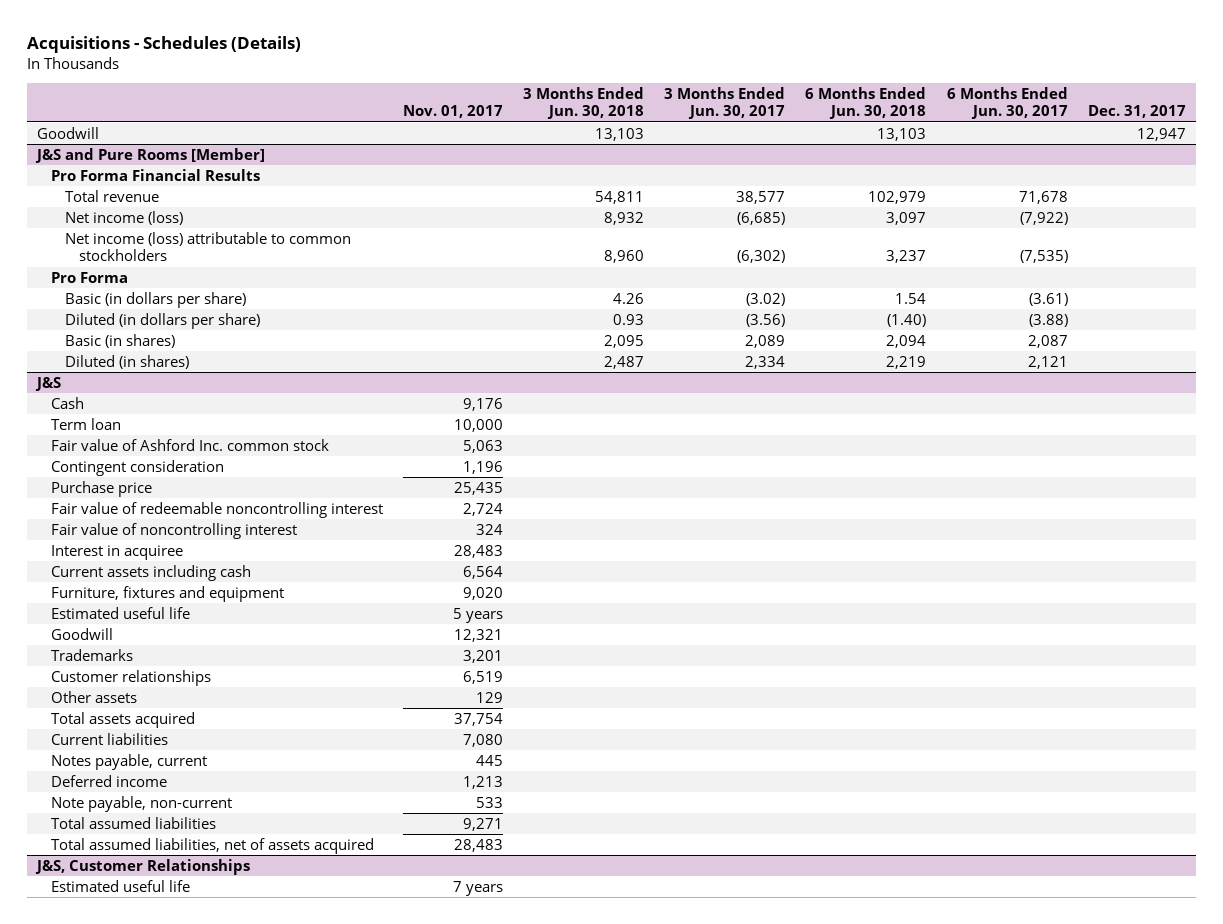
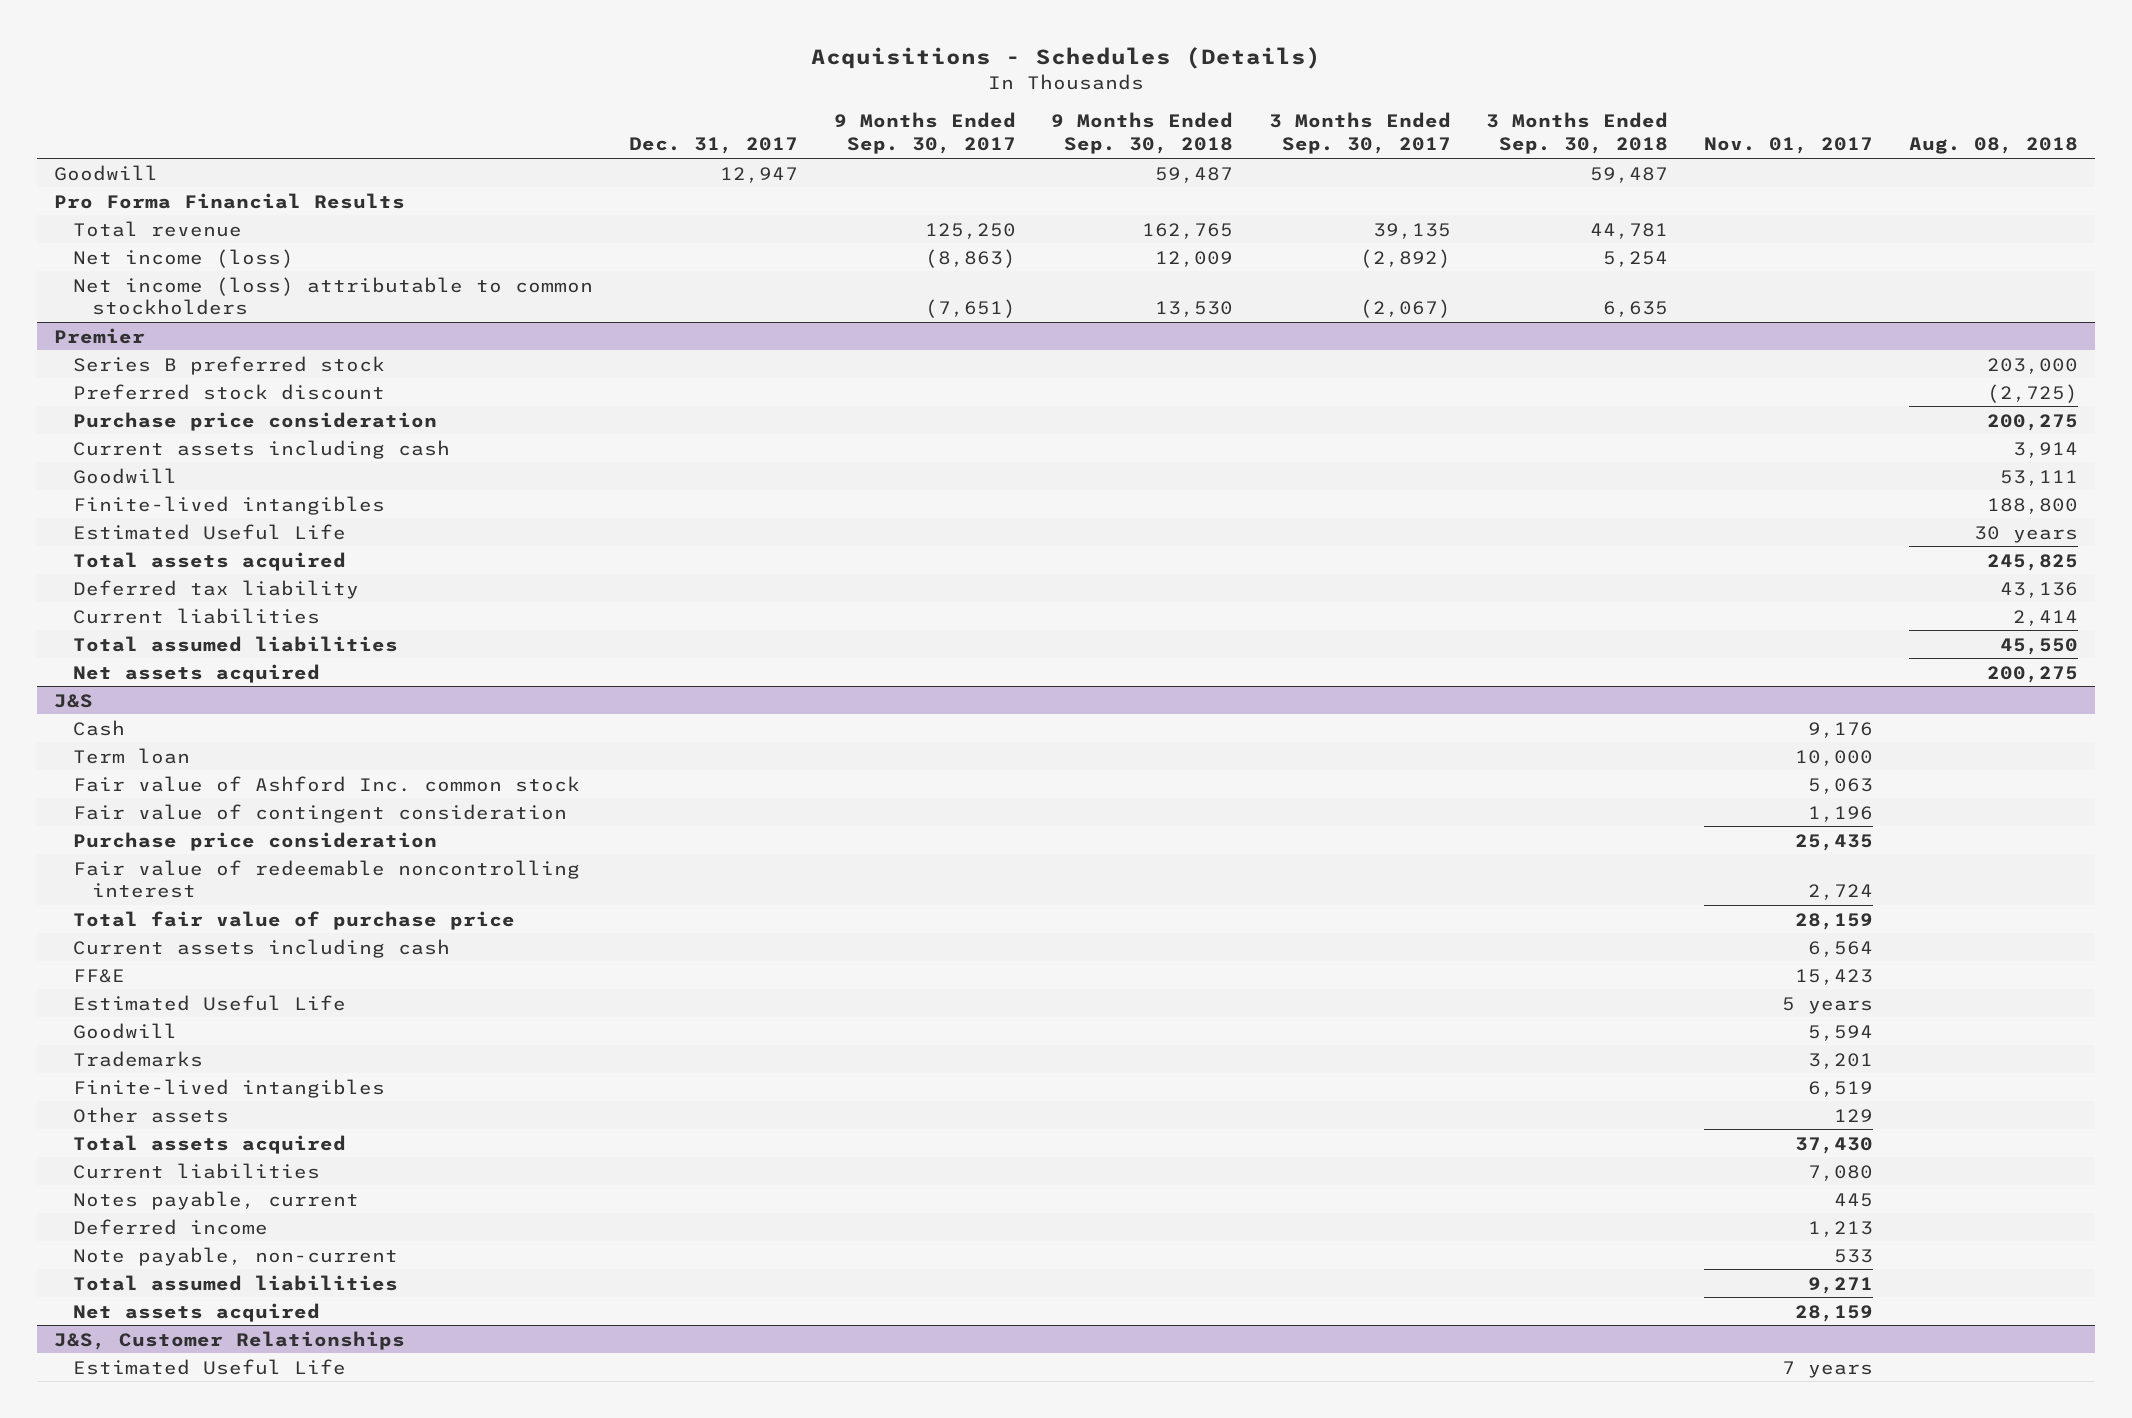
[523,87,645,120] 3 Months Ended Jun. 30, 2018 -> none
[664,87,786,120] 3 Months Ended Jun. 30, 2017 -> none
[805,87,927,120] 6 Months Ended Jun. 30, 2018 -> none
[946,87,1068,120] 6 Months Ended Jun. 30, 2017 -> none
none -> [833,112,1016,155] 9 Months Ended Sep. 30, 2017
none -> [1051,112,1234,155] 9 Months Ended Sep. 30, 2018
none -> [1268,112,1451,155] 3 Months Ended Sep. 30, 2017
none -> [1486,112,1669,155] 3 Months Ended Sep. 30, 2018
none -> [1908,137,2078,155] Aug. 08, 2018
[35,147,266,163] J&S and Pure Rooms [Member] -> none
[51,168,261,181] Pro Forma Financial Results -> none
[65,189,160,202] Total revenue -> none
[65,210,184,225] Net income (loss) -> none
[65,231,352,262] Net income (loss) attributable to common stockholders -> none
[51,271,129,283] Pro Forma -> none
[65,291,247,308] Basic (in dollars per share) -> none
[65,312,261,329] Diluted (in dollars per share) -> none
[65,333,176,348] Basic (in shares) -> none
[65,354,190,369] Diluted (in shares) -> none
none -> [54,192,406,209] Pro Forma Financial Results
none -> [73,220,243,237] Total revenue
none -> [73,248,295,268] Net income (loss)
none -> [73,276,594,316] Net income (loss) attributable to common stockholders
none -> [54,327,146,344] Premier
none -> [73,355,386,375] Series B preferred stock
none -> [73,383,386,400] Preferred stock discount
none -> [73,411,438,431] Purchase price consideration
none -> [73,439,451,459] Current assets including cash
none -> [73,467,178,484] Goodwill
none -> [73,495,386,515] Finite-lived intangibles
none -> [73,523,347,540] Estimated Useful Life
none -> [73,551,347,571] Total assets acquired
none -> [73,579,360,599] Deferred tax liability
none -> [73,607,321,624] Current liabilities
none -> [73,635,399,652] Total assumed liabilities
none -> [73,663,321,683] Net assets acquired
[51,459,225,476] Contingent consideration -> [73,803,568,823] Fair value of contingent consideration
[51,480,153,497] Purchase price -> [73,831,438,851] Purchase price consideration
[51,522,298,539] Fair value of noncontrolling interest -> none
[51,544,184,560] Interest in acquiree -> none
none -> [73,910,516,930] Total fair value of purchase price
[51,585,285,602] Furniture, fixtures and equipment -> none
none -> [73,968,126,983] FF&E
[51,606,191,619] Estimated useful life -> [73,994,347,1011] Estimated Useful Life
[454,628,504,642] 12,321 -> [1808,1024,1874,1041] 5,594
[51,669,212,686] Customer relationships -> [73,1078,386,1098] Finite-lived intangibles
[454,712,504,726] 37,754 -> [1795,1136,1874,1154] 37,430
[51,837,375,854] Total assumed liabilities, net of assets acquired -> [73,1302,321,1322] Net assets acquired
[454,838,504,852] 28,483 -> [1795,1304,1874,1322] 28,159
[51,879,191,892] Estimated useful life -> [73,1358,347,1375] Estimated Useful Life

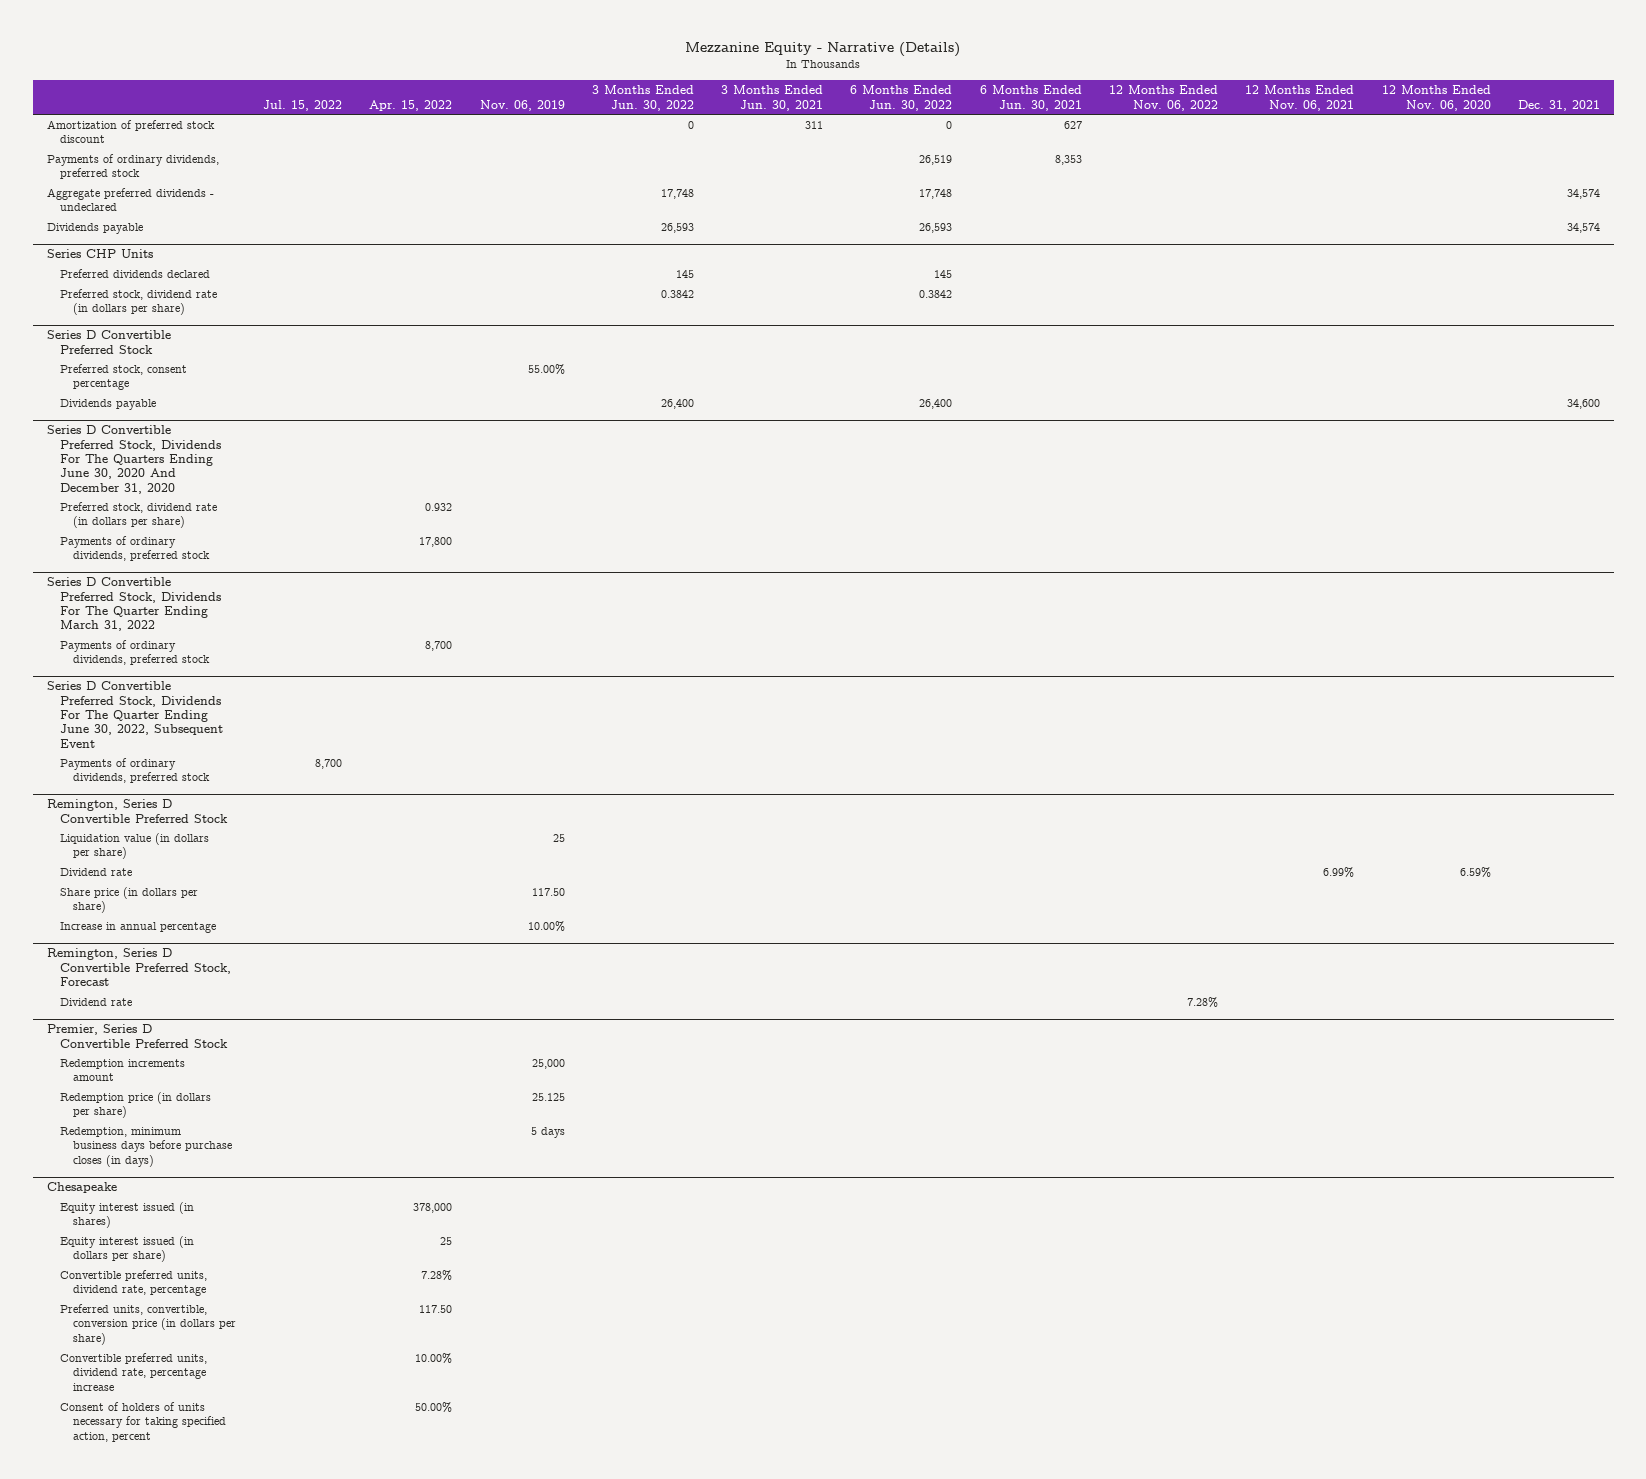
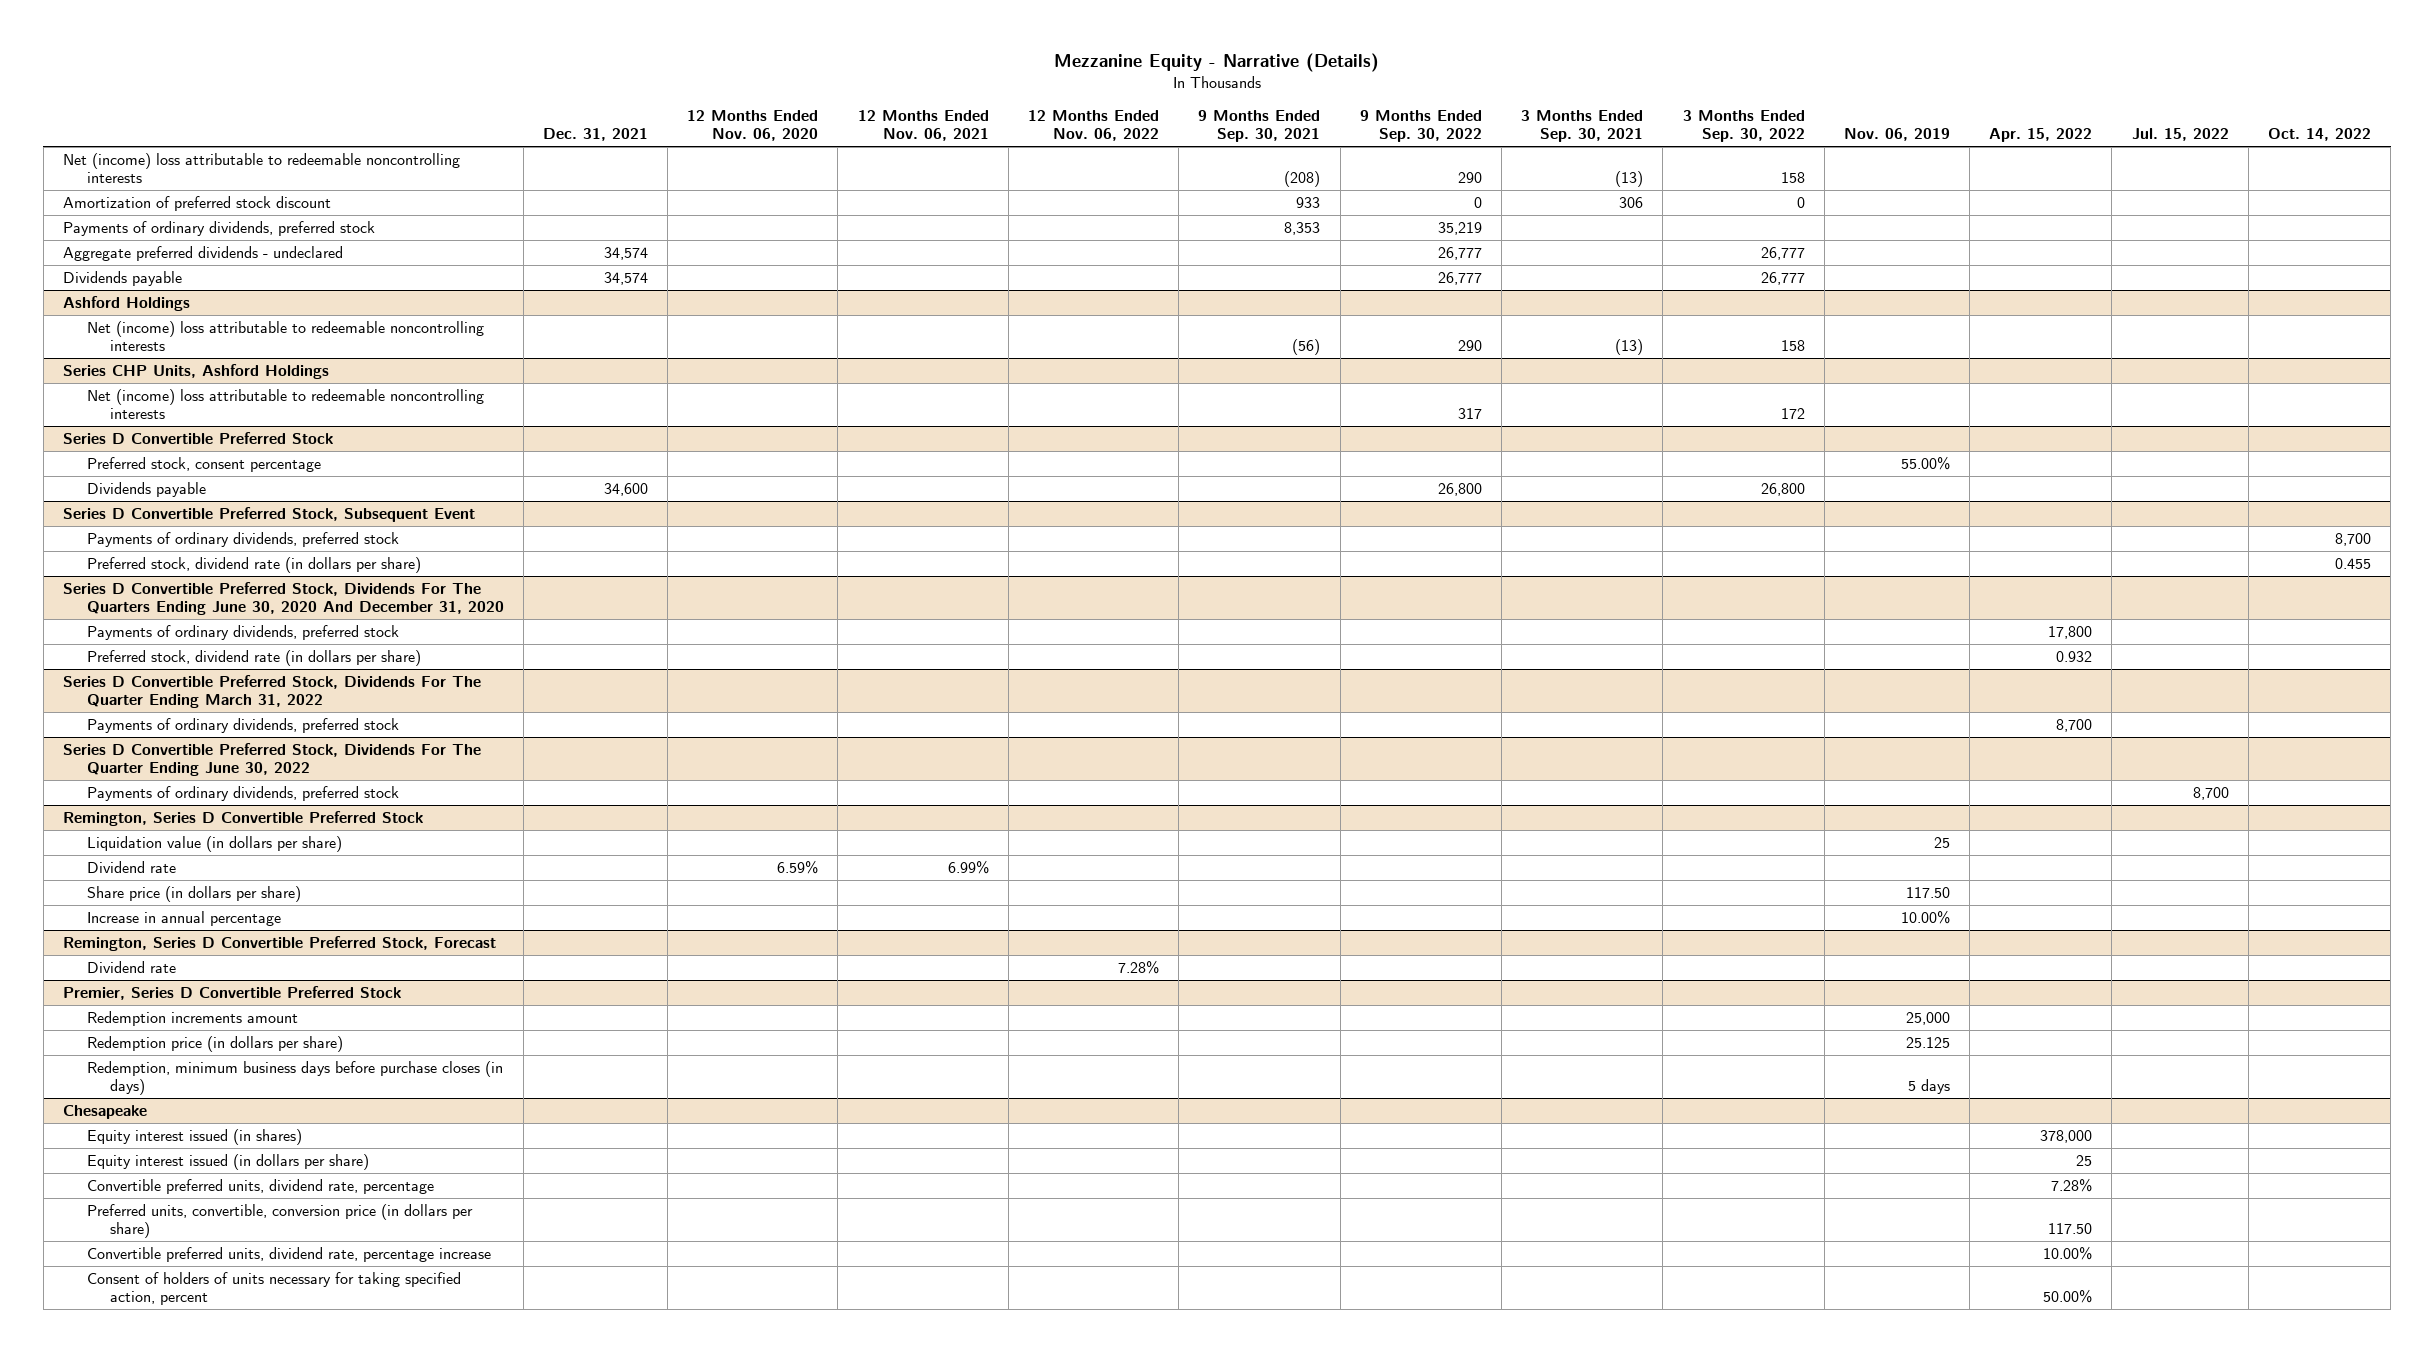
[591,85,694,111] 3 Months Ended Jun. 30, 2022 -> none
[721,85,824,111] 3 Months Ended Jun. 30, 2021 -> none
[850,85,953,111] 6 Months Ended Jun. 30, 2022 -> none
[979,85,1082,111] 6 Months Ended Jun. 30, 2021 -> none
none -> [1198,110,1321,143] 9 Months Ended Sep. 30, 2021
none -> [1359,110,1482,143] 9 Months Ended Sep. 30, 2022
none -> [1521,110,1644,143] 3 Months Ended Sep. 30, 2021
none -> [1682,110,1805,143] 3 Months Ended Sep. 30, 2022
none -> [2268,128,2372,142] Oct. 14, 2022
none -> [62,152,460,183] Net (income) loss attributable to redeemable noncontrolling interests
[59,269,210,279] Preferred dividends declared -> none
[59,289,217,316] Preferred stock, dividend rate (in dollars per share) -> none
none -> [62,295,190,311] Ashford Holdings
none -> [86,320,484,351] Net (income) loss attributable to redeemable noncontrolling interests
[46,249,153,259] Series CHP Units -> [62,363,329,379] Series CHP Units, Ashford Holdings
none -> [86,388,484,419] Net (income) loss attributable to redeemable noncontrolling interests
none -> [62,506,475,522] Series D Convertible Preferred Stock, Subsequent Event
none -> [86,531,399,547] Payments of ordinary dividends, preferred stock
none -> [86,556,421,573] Preferred stock, dividend rate (in dollars per share)
[59,502,217,529] Preferred stock, dividend rate (in dollars per share) -> [86,649,421,666] Preferred stock, dividend rate (in dollars per share)
[46,681,223,748] Series D Convertible Preferred Stock, Dividends For The Quarter Ending June 30, 2022, Subsequent Event -> [62,742,481,776] Series D Convertible Preferred Stock, Dividends For The Quarter Ending June 30, 2022

